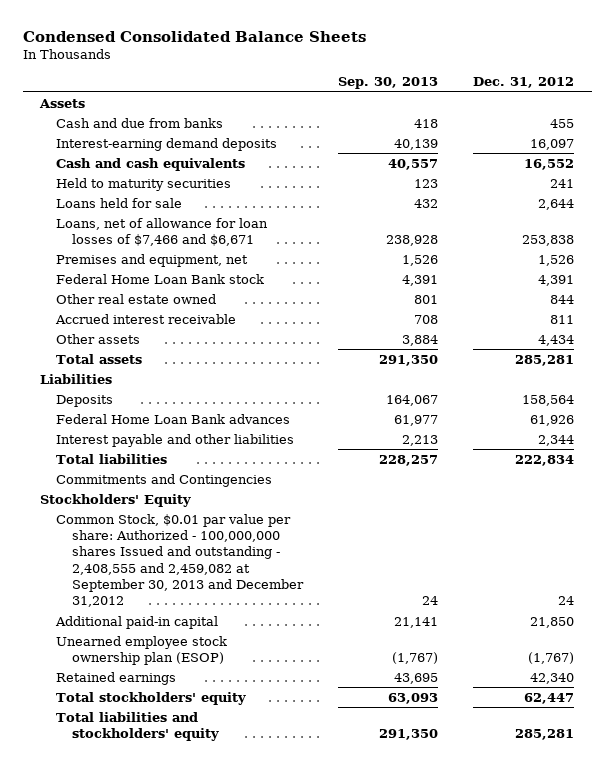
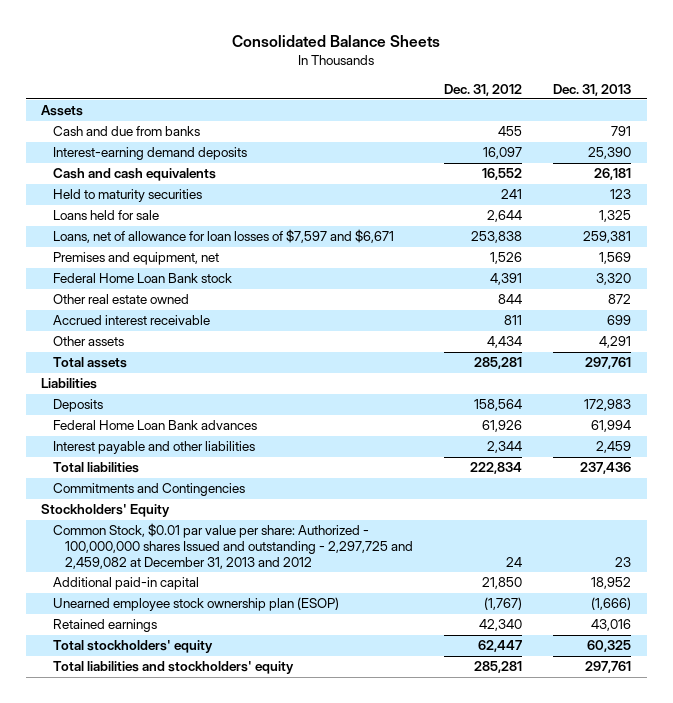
[22,31,366,43] Condensed Consolidated Balance Sheets -> [232,34,441,47] Consolidated Balance Sheets
[337,77,438,90] Sep. 30, 2013 -> none
none -> [553,83,632,96] Dec. 31, 2013
[56,217,269,246] Loans, net of allowance for loan losses of $7,466 and $6,671 -> [53,229,395,244] Loans, net of allowance for loan losses of $7,597 and $6,671
[56,513,304,608] Common Stock, $0.01 par value per share: Authorized - 100,000,000 shares Issued and outstanding - 2,408,555 and 2,459,082 at September 30, 2013 and December 31,2012 -> [53,523,413,569] Common Stock, $0.01 par value per share: Authorized - 100,000,000 shares Issued and outstanding - 2,297,725 and 2,459,082 at December 31, 2013 and 2012

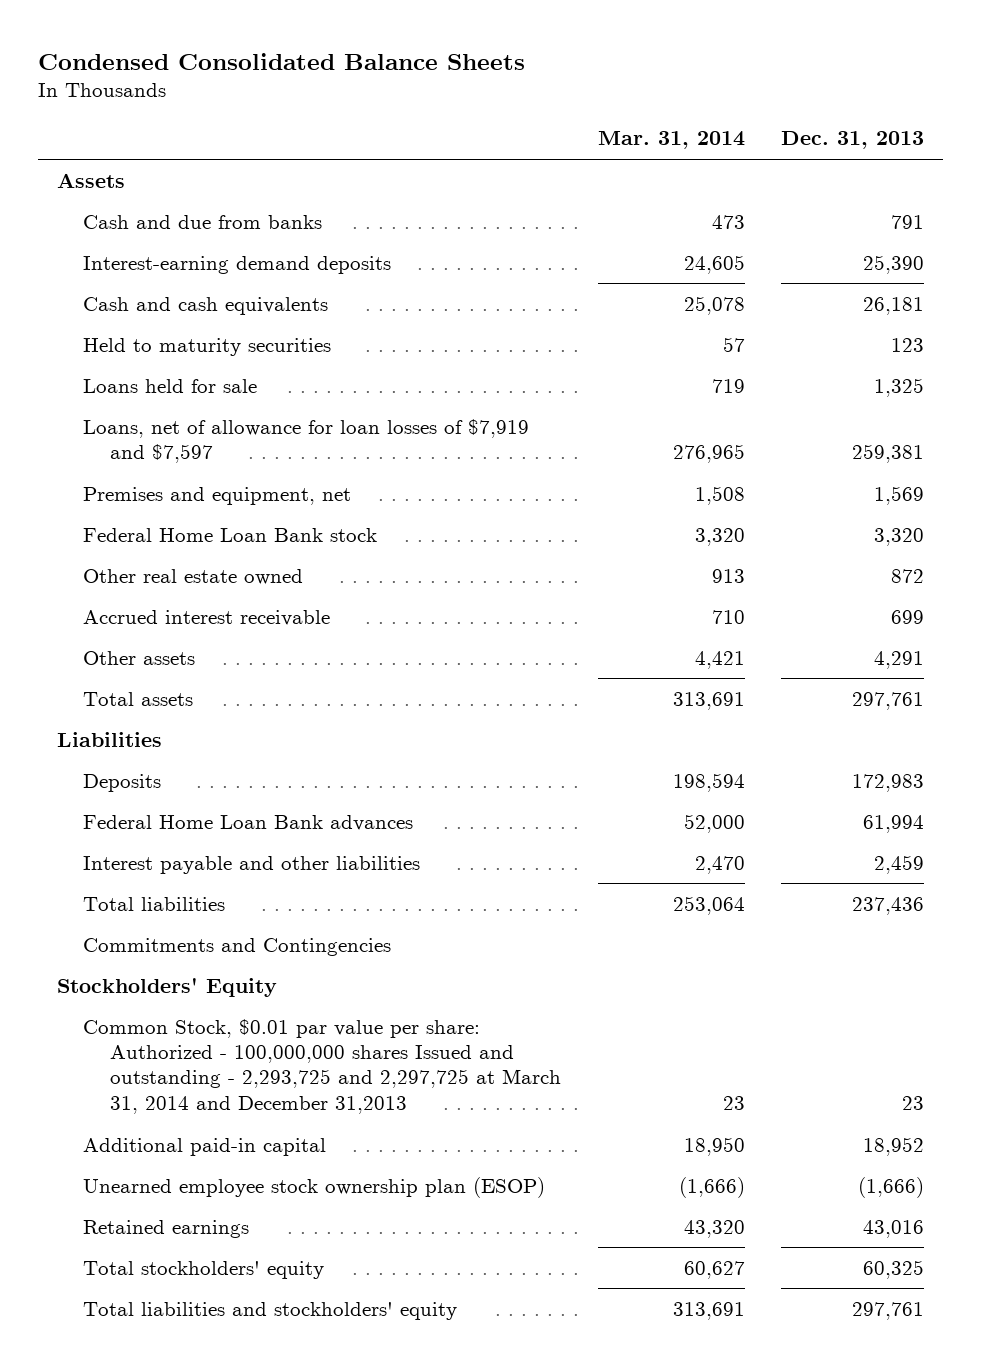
[232,34,441,47] Consolidated Balance Sheets -> [38,52,526,70] Condensed Consolidated Balance Sheets
[444,83,523,96] Dec. 31, 2012 -> none
none -> [597,131,745,150] Mar. 31, 2014
[53,229,395,244] Loans, net of allowance for loan losses of $7,597 and $6,671 -> [83,418,530,464] Loans, net of allowance for loan losses of $7,919 and $7,597
[53,523,413,569] Common Stock, $0.01 par value per share: Authorized - 100,000,000 shares Issued and outstanding - 2,297,725 and 2,459,082 at December 31, 2013 and 2012 -> [83,1018,562,1114] Common Stock, $0.01 par value per share: Authorized - 100,000,000 shares Issued and outstanding - 2,293,725 and 2,297,725 at March 31, 2014 and December 31,2013

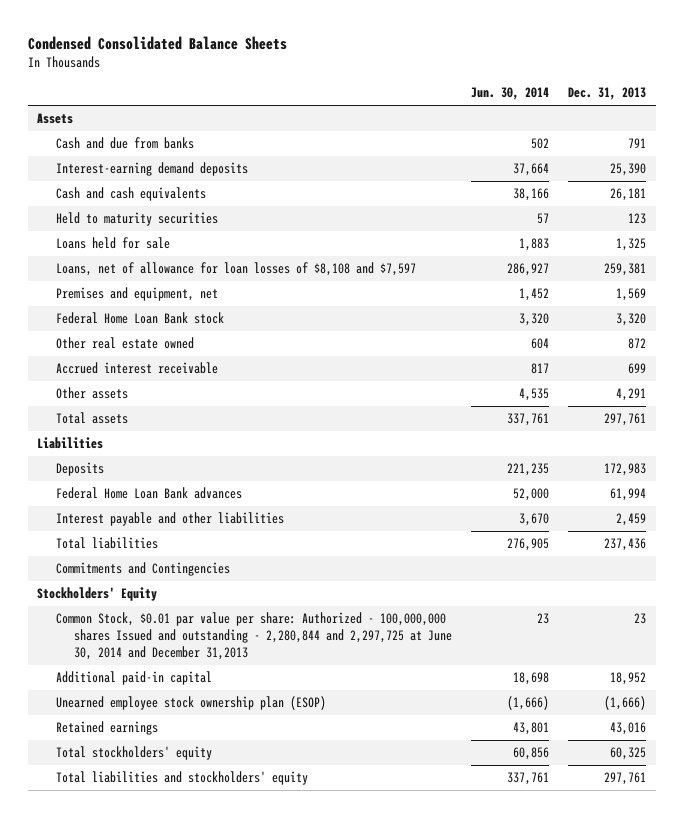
[597,131,745,150] Mar. 31, 2014 -> none
none -> [471,87,550,101] Jun. 30, 2014
[83,418,530,464] Loans, net of allowance for loan losses of $7,919 and $7,597 -> [55,262,416,277] Loans, net of allowance for loan losses of $8,108 and $7,597
[83,1018,562,1114] Common Stock, $0.01 par value per share: Authorized - 100,000,000 shares Issued and outstanding - 2,293,725 and 2,297,725 at March 31, 2014 and December 31,2013 -> [55,612,453,660] Common Stock, $0.01 par value per share: Authorized - 100,000,000 shares Issued and outstanding - 2,280,844 and 2,297,725 at June 30, 2014 and December 31,2013

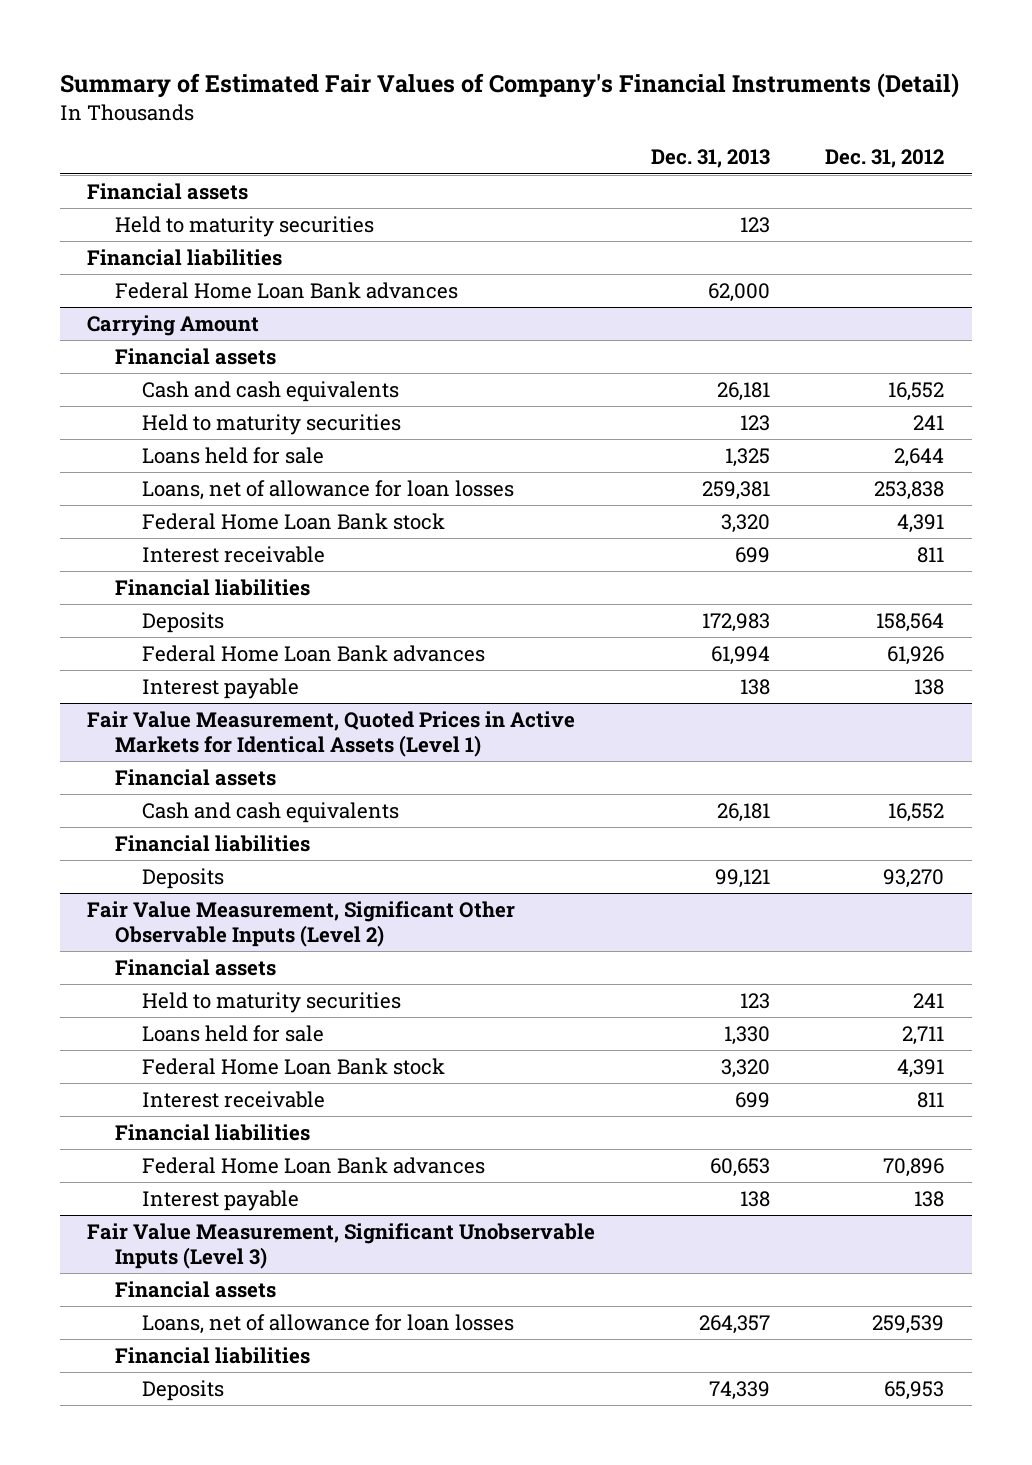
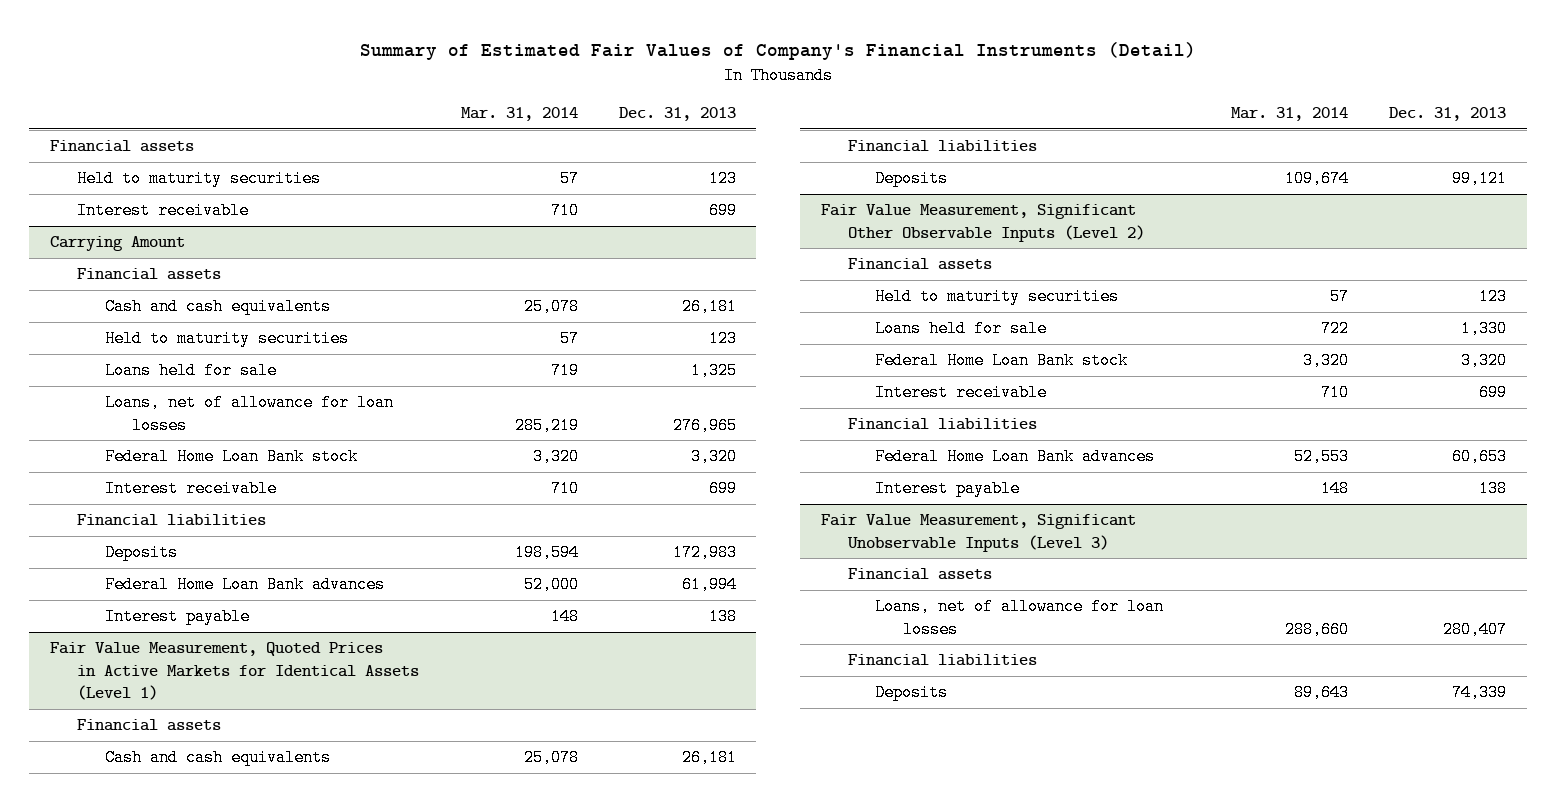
[825,149,945,169] Dec. 31, 2012 -> none
none -> [460,107,578,122] Mar. 31, 2014
[87,249,283,267] Financial liabilities -> none
[114,282,458,300] Federal Home Loan Bank advances -> none
none -> [77,202,250,220] Interest receivable
[701,481,770,501] 259,381 -> [672,416,737,434] 276,965
[698,1315,770,1335] 264,357 -> [1443,620,1508,638] 280,407

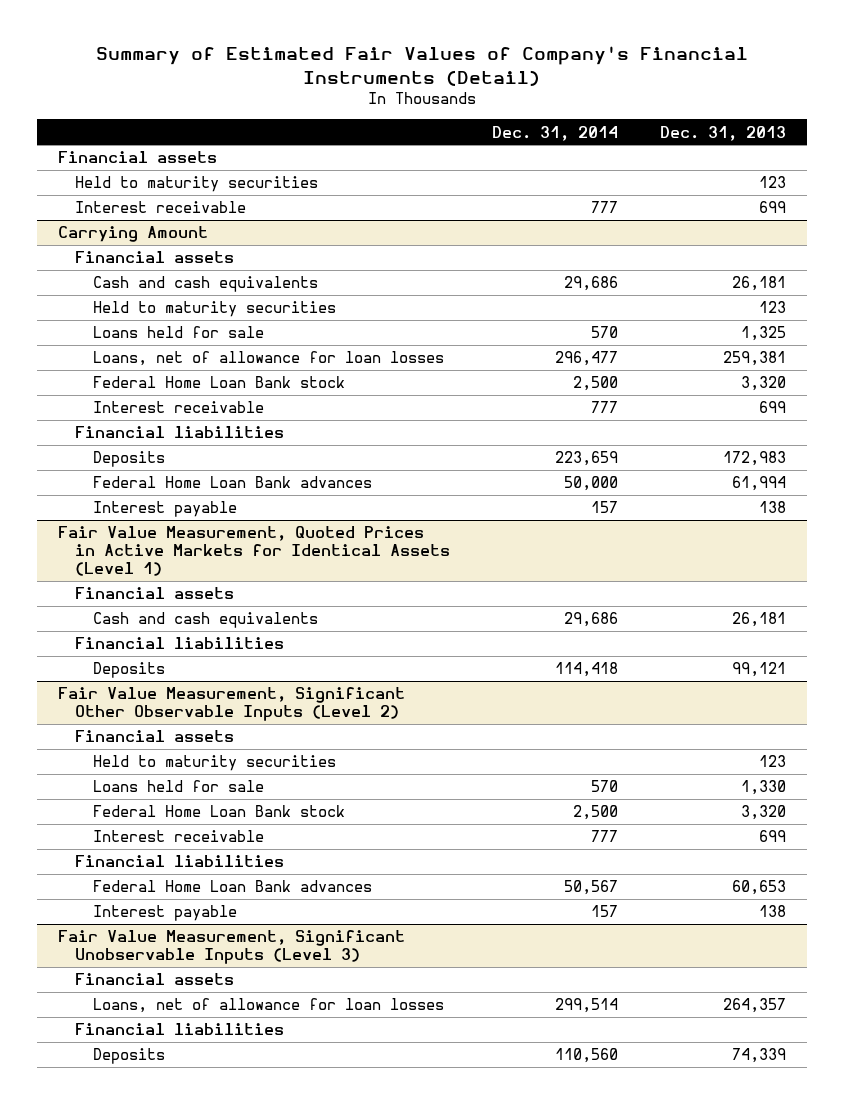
[460,107,578,122] Mar. 31, 2014 -> none
none -> [492,125,619,141] Dec. 31, 2014
[672,416,737,434] 276,965 -> [723,351,787,367] 259,381
[1443,620,1508,638] 280,407 -> [723,998,787,1014] 264,357

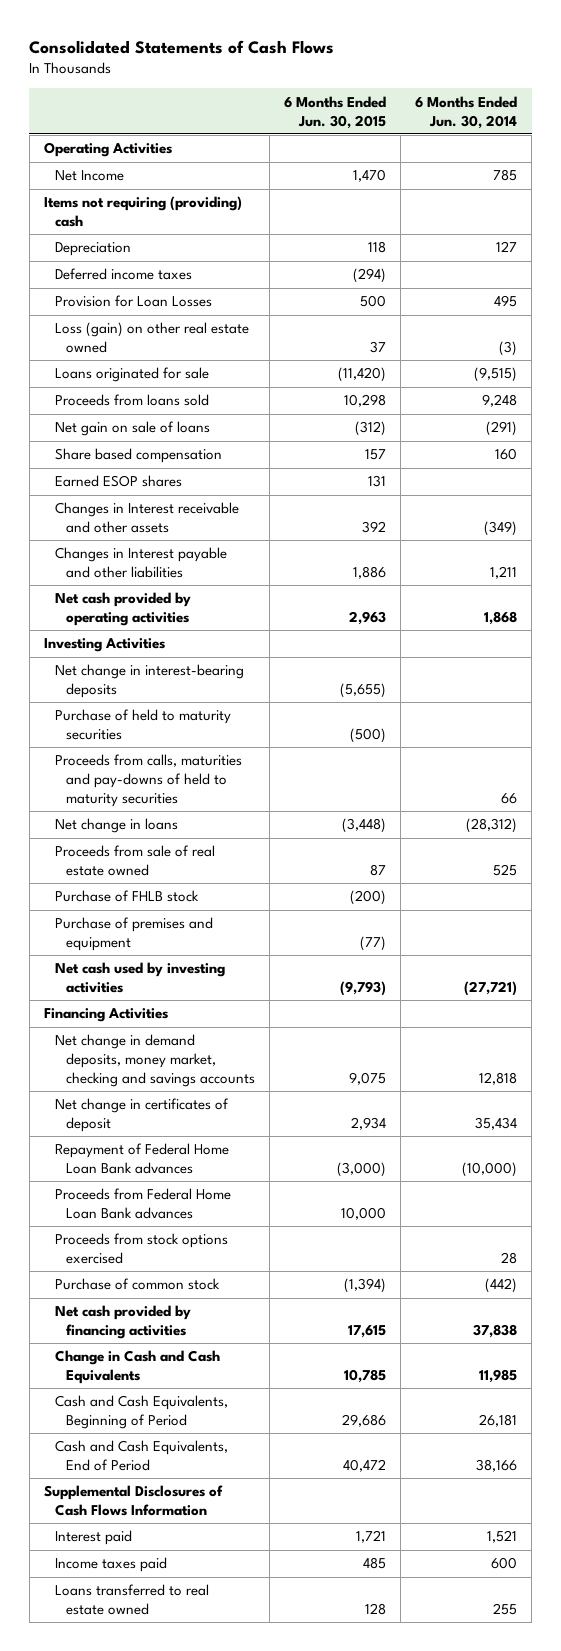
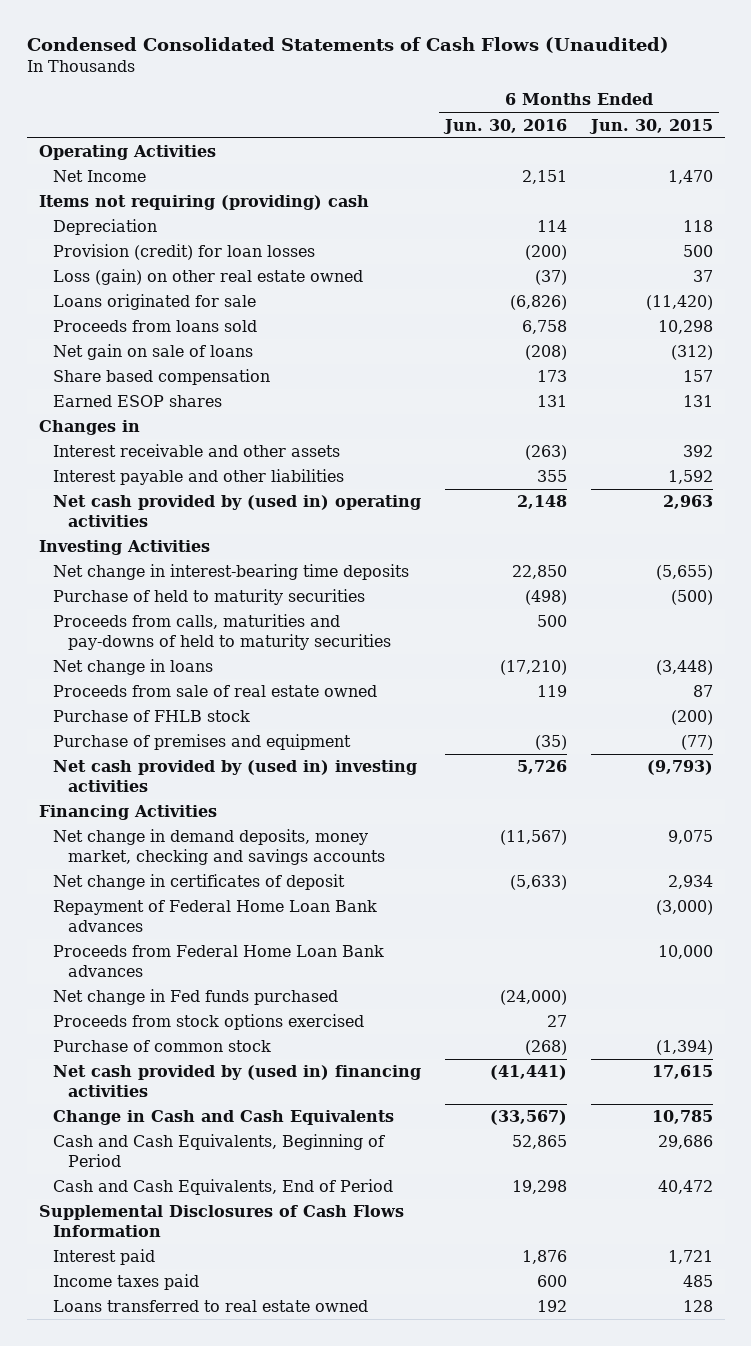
[29,39,335,54] Consolidated Statements of Cash Flows -> [26,36,669,53] Condensed Consolidated Statements of Cash Flows (Unaudited)
[415,95,518,129] 6 Months Ended Jun. 30, 2014 -> none
none -> [443,118,568,134] Jun. 30, 2016
[55,268,193,281] Deferred income taxes -> none
[55,295,213,308] Provision for Loan Losses -> [53,244,316,261] Provision (credit) for loan losses
none -> [38,420,140,436] Changes in
[55,502,240,534] Changes in Interest receivable and other assets -> [53,444,341,458] Interest receivable and other assets
[55,547,228,579] Changes in Interest payable and other liabilities -> [53,469,345,486] Interest payable and other liabilities
[353,566,387,580] 1,886 -> [667,470,713,485] 1,592
[55,592,192,627] Net cash provided by operating activities -> [53,495,422,527] Net cash provided by (used in) operating activities
[55,664,245,699] Net change in interest-bearing deposits -> [53,564,410,581] Net change in interest-bearing time deposits
[55,962,226,994] Net cash used by investing activities -> [53,760,418,792] Net cash provided by (used in) investing activities
none -> [53,989,339,1006] Net change in Fed funds purchased
[55,1305,192,1340] Net cash provided by financing activities -> [53,1065,422,1097] Net cash provided by (used in) financing activities

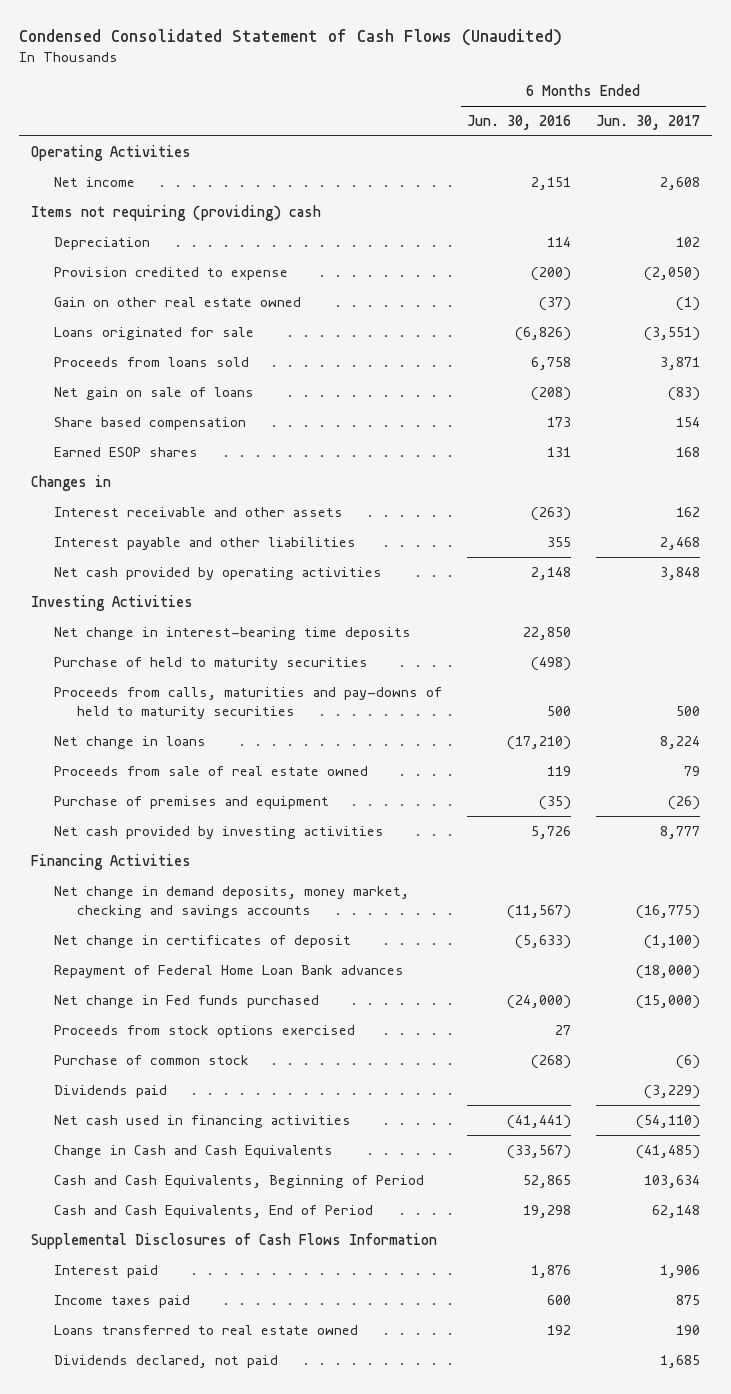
[26,36,669,53] Condensed Consolidated Statements of Cash Flows (Unaudited) -> [19,28,563,46] Condensed Consolidated Statement of Cash Flows (Unaudited)
[588,118,713,134] Jun. 30, 2015 -> none
none -> [595,115,700,131] Jun. 30, 2017
[53,170,147,183] Net Income -> [54,177,136,188] Net income
[53,244,316,261] Provision (credit) for loan losses -> none
none -> [54,267,289,281] Provision credited to expense
[53,269,364,286] Loss (gain) on other real estate owned -> [54,297,302,308] Gain on other real estate owned
[53,495,422,527] Net cash provided by (used in) operating activities -> [54,567,383,581] Net cash provided by operating activities
[53,710,251,723] Purchase of FHLB stock -> none
[53,760,418,792] Net cash provided by (used in) investing activities -> [54,826,385,840] Net cash provided by investing activities
[53,945,385,977] Proceeds from Federal Home Loan Bank advances -> none
none -> [54,1085,168,1099] Dividends paid
[53,1065,422,1097] Net cash provided by (used in) financing activities -> [54,1115,352,1129] Net cash used in financing activities
none -> [54,1355,279,1369] Dividends declared, not paid

